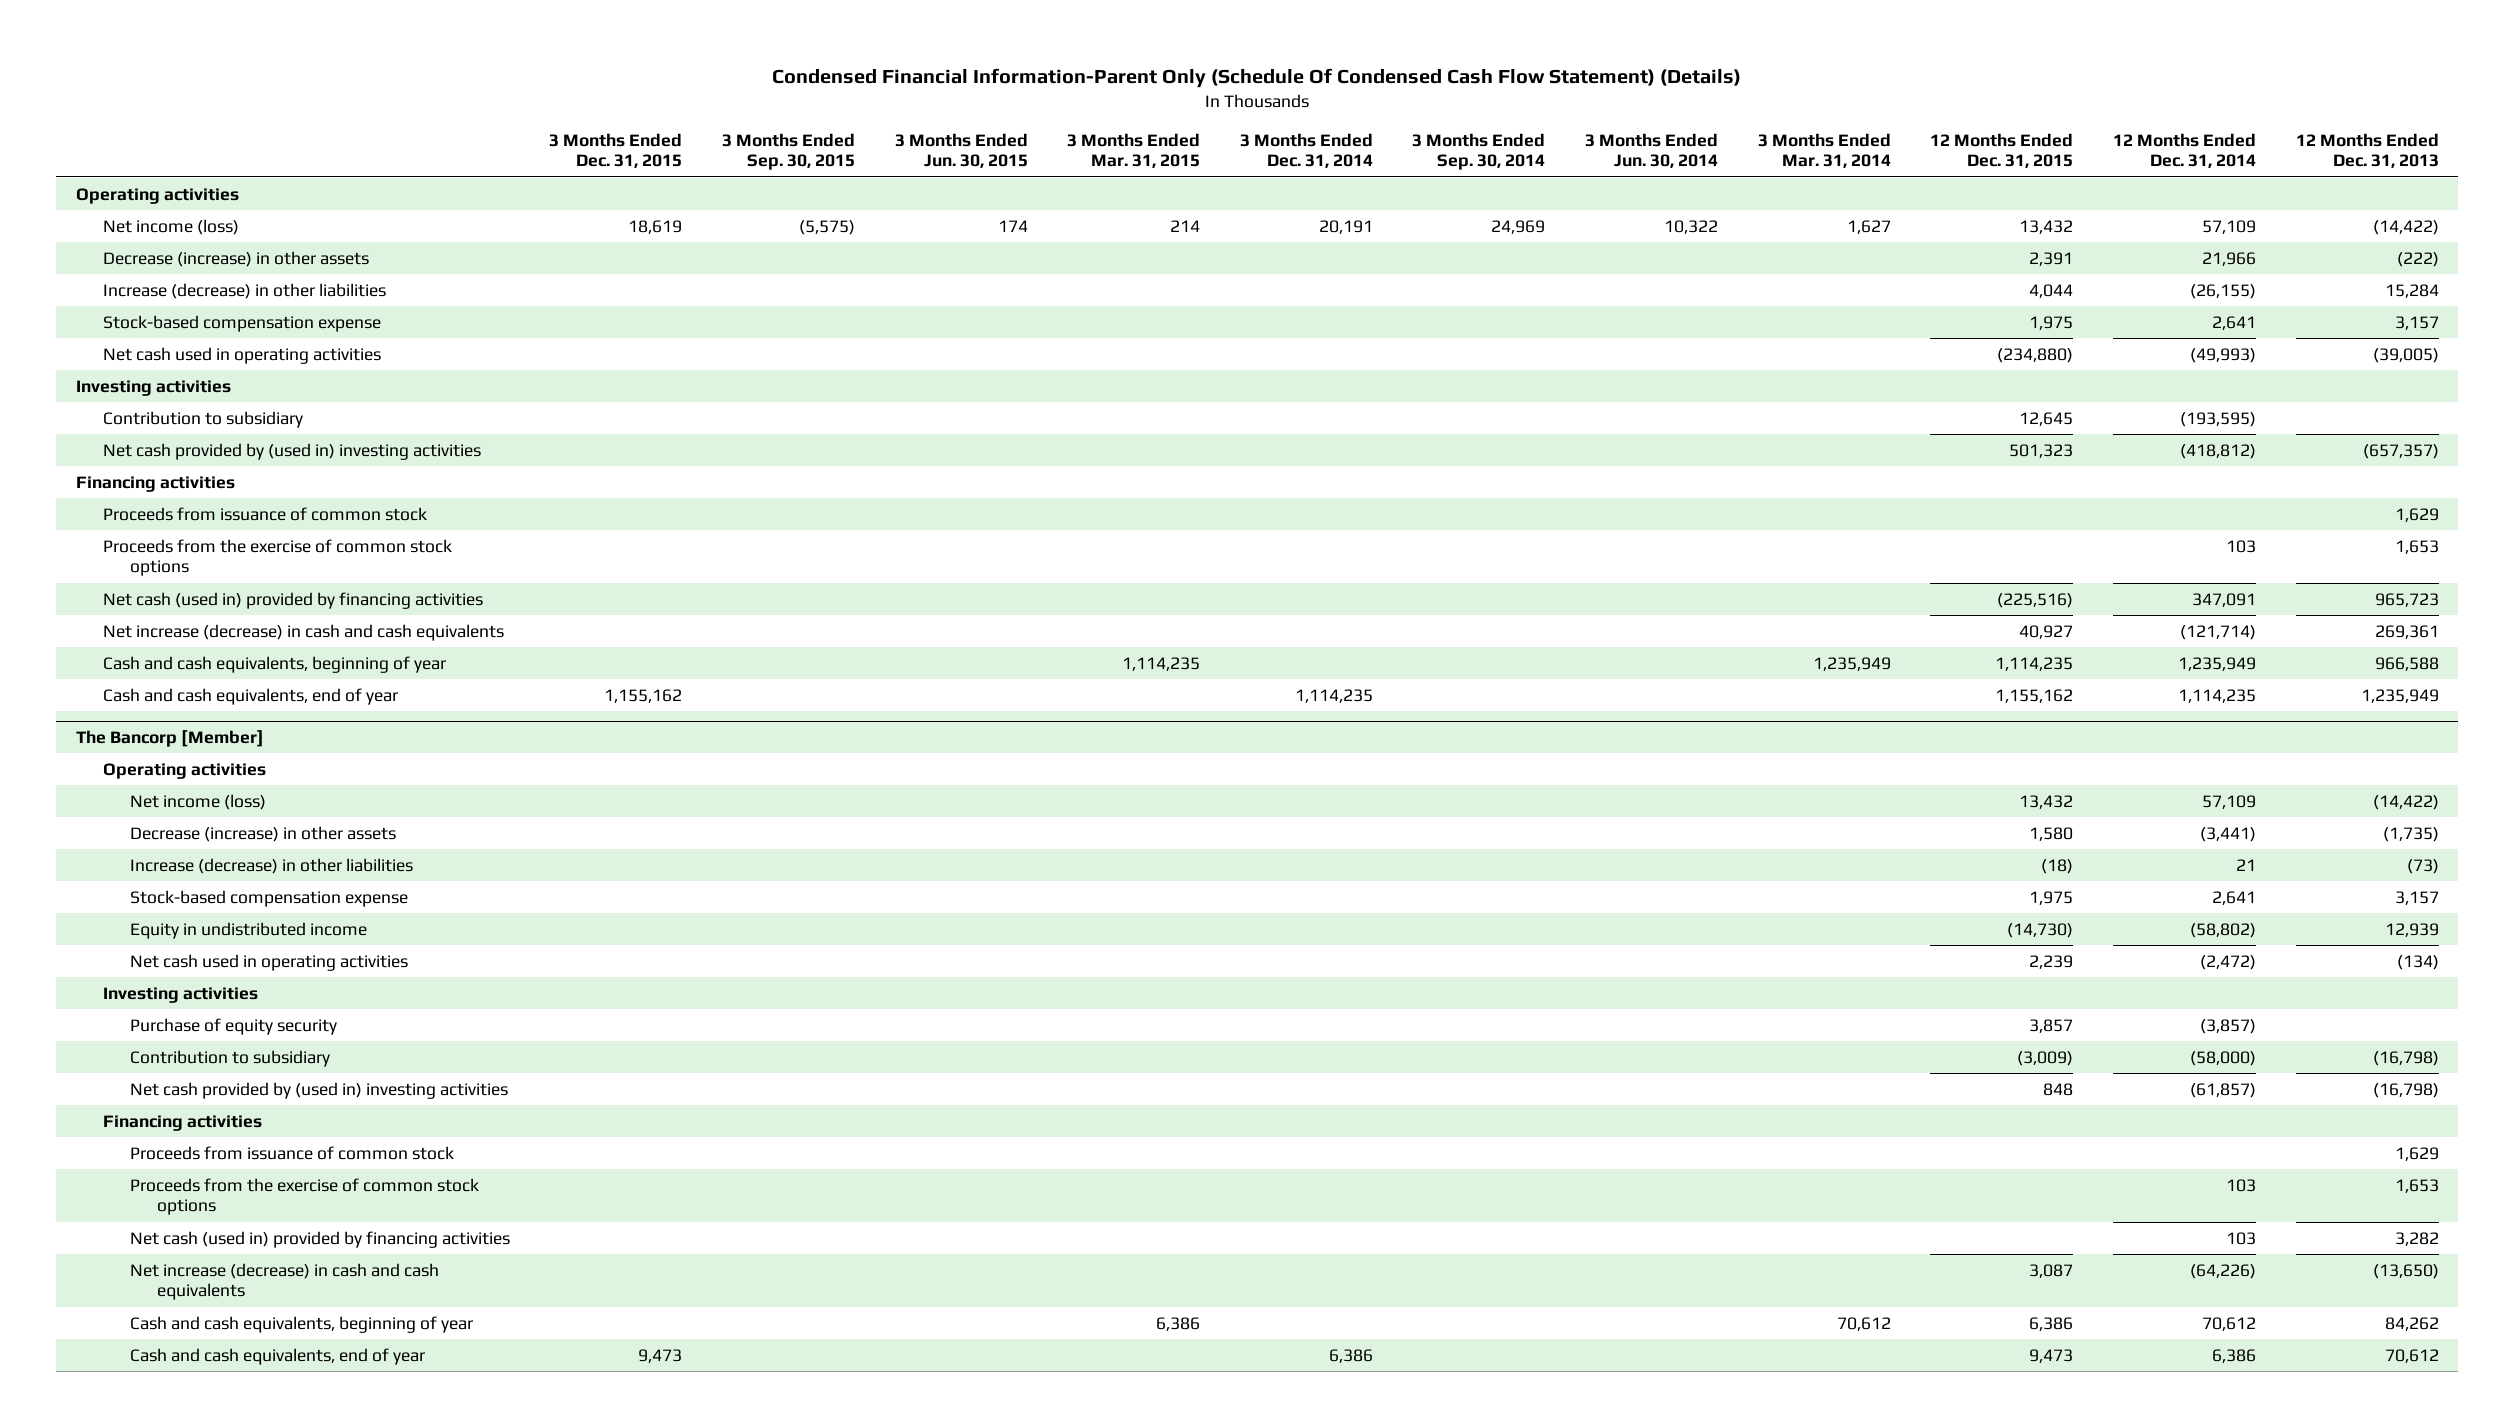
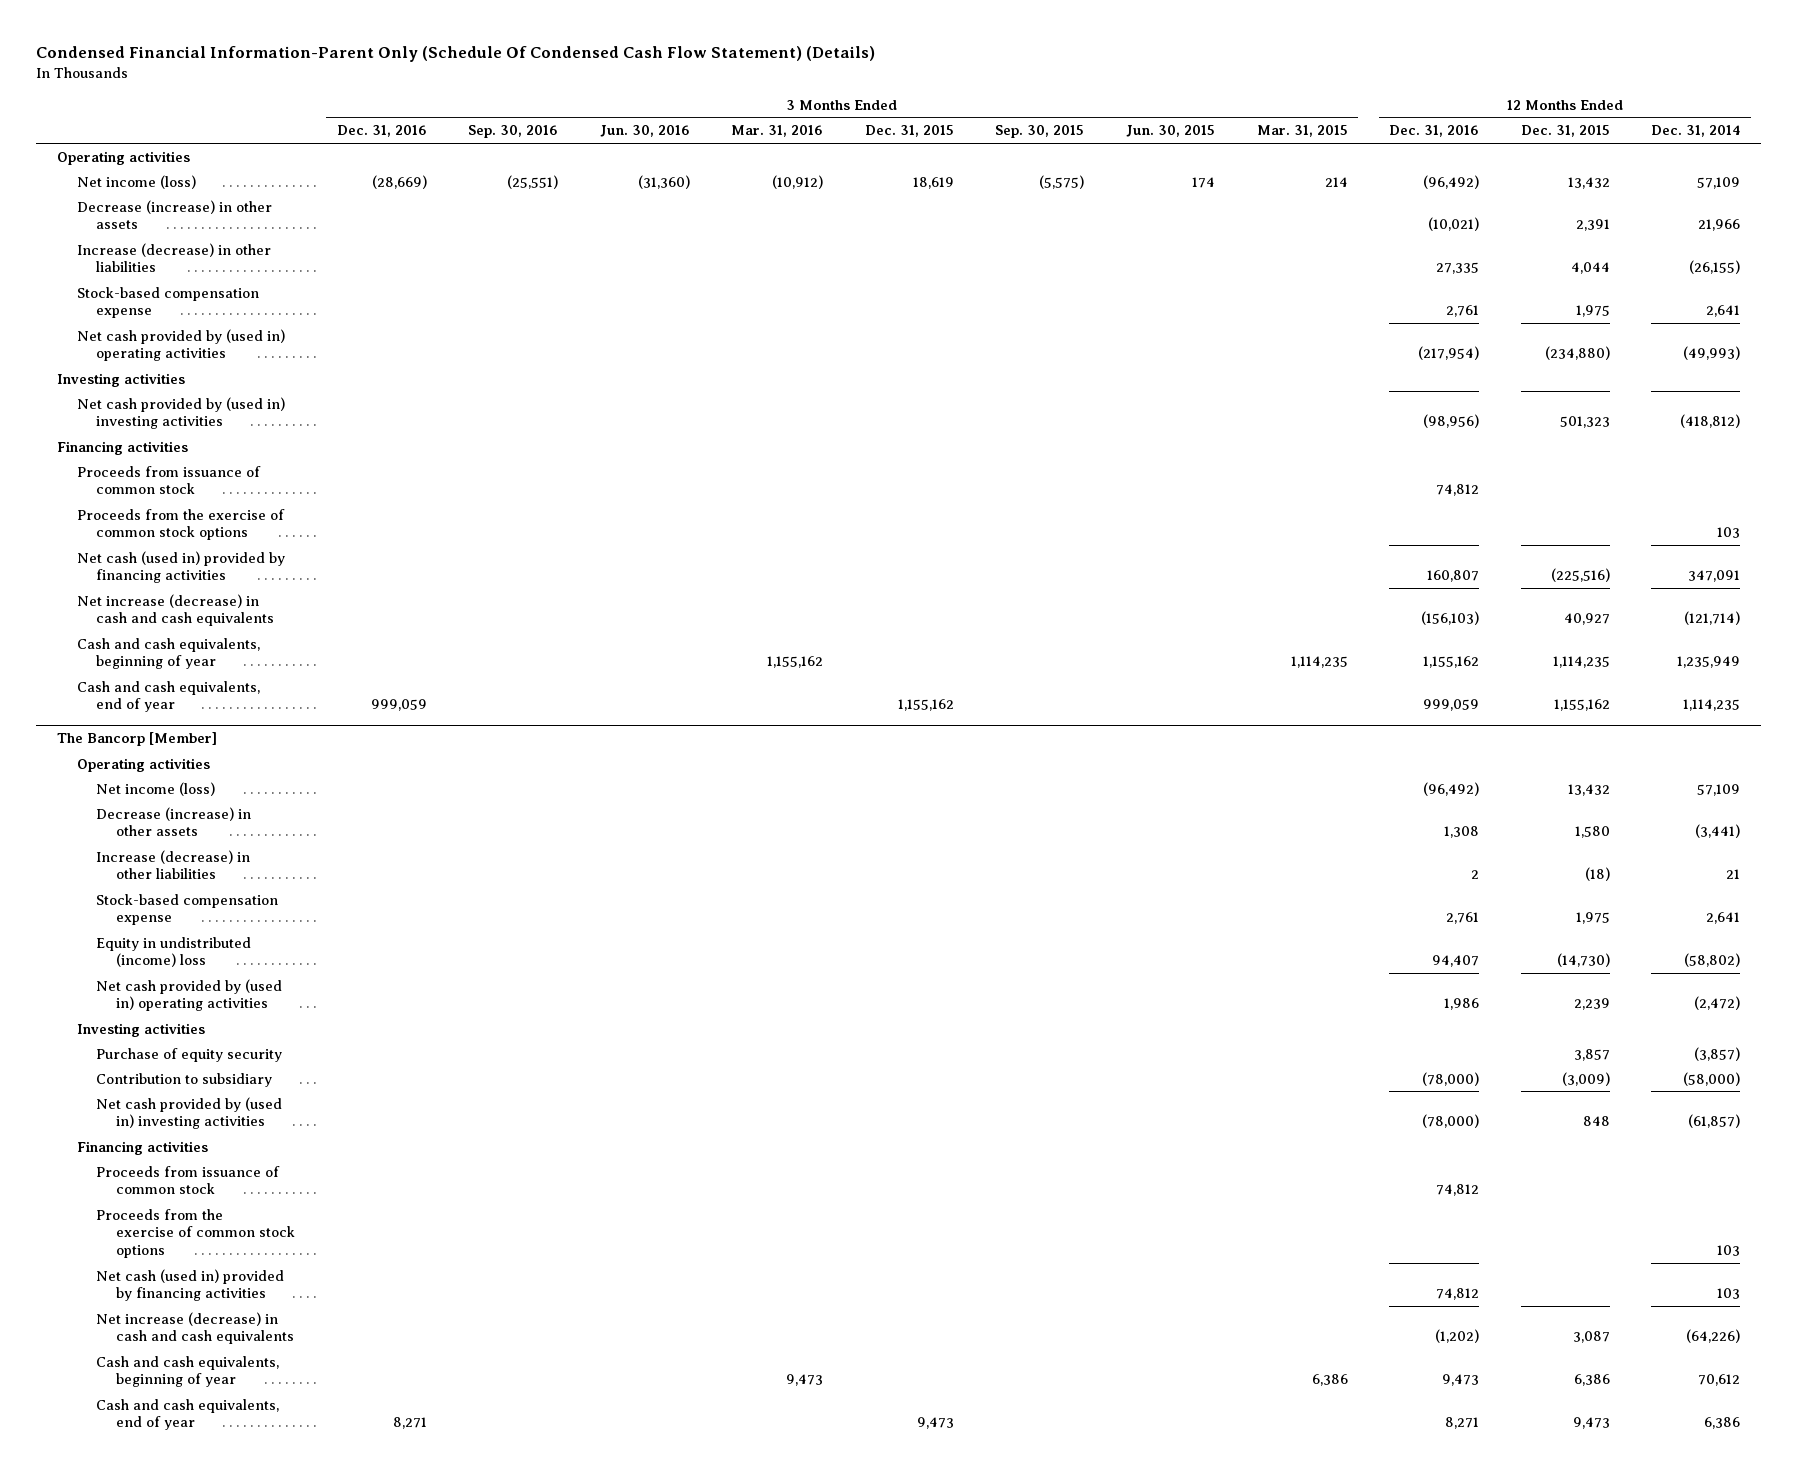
[1239,132,1373,169] 3 Months Ended Dec. 31, 2014 -> none
[1412,132,1546,171] 3 Months Ended Sep. 30, 2014 -> none
[1585,132,1719,169] 3 Months Ended Jun. 30, 2014 -> none
[1757,132,1891,169] 3 Months Ended Mar. 31, 2014 -> none
[2295,132,2439,169] 12 Months Ended Dec. 31, 2013 -> none
none -> [336,125,427,138] Dec. 31, 2016
none -> [468,125,559,139] Sep. 30, 2016
none -> [599,125,690,138] Jun. 30, 2016
none -> [731,125,824,138] Mar. 31, 2016
none -> [1389,125,1480,138] Dec. 31, 2016
[102,346,381,364] Net cash used in operating activities -> [76,328,285,362] Net cash provided by (used in) operating activities
[102,410,303,428] Contribution to subsidiary -> none
[129,921,367,939] Equity in undistributed income -> [96,936,252,968] Equity in undistributed (income) loss
[129,953,408,971] Net cash used in operating activities -> [96,978,283,1012] Net cash provided by (used in) operating activities

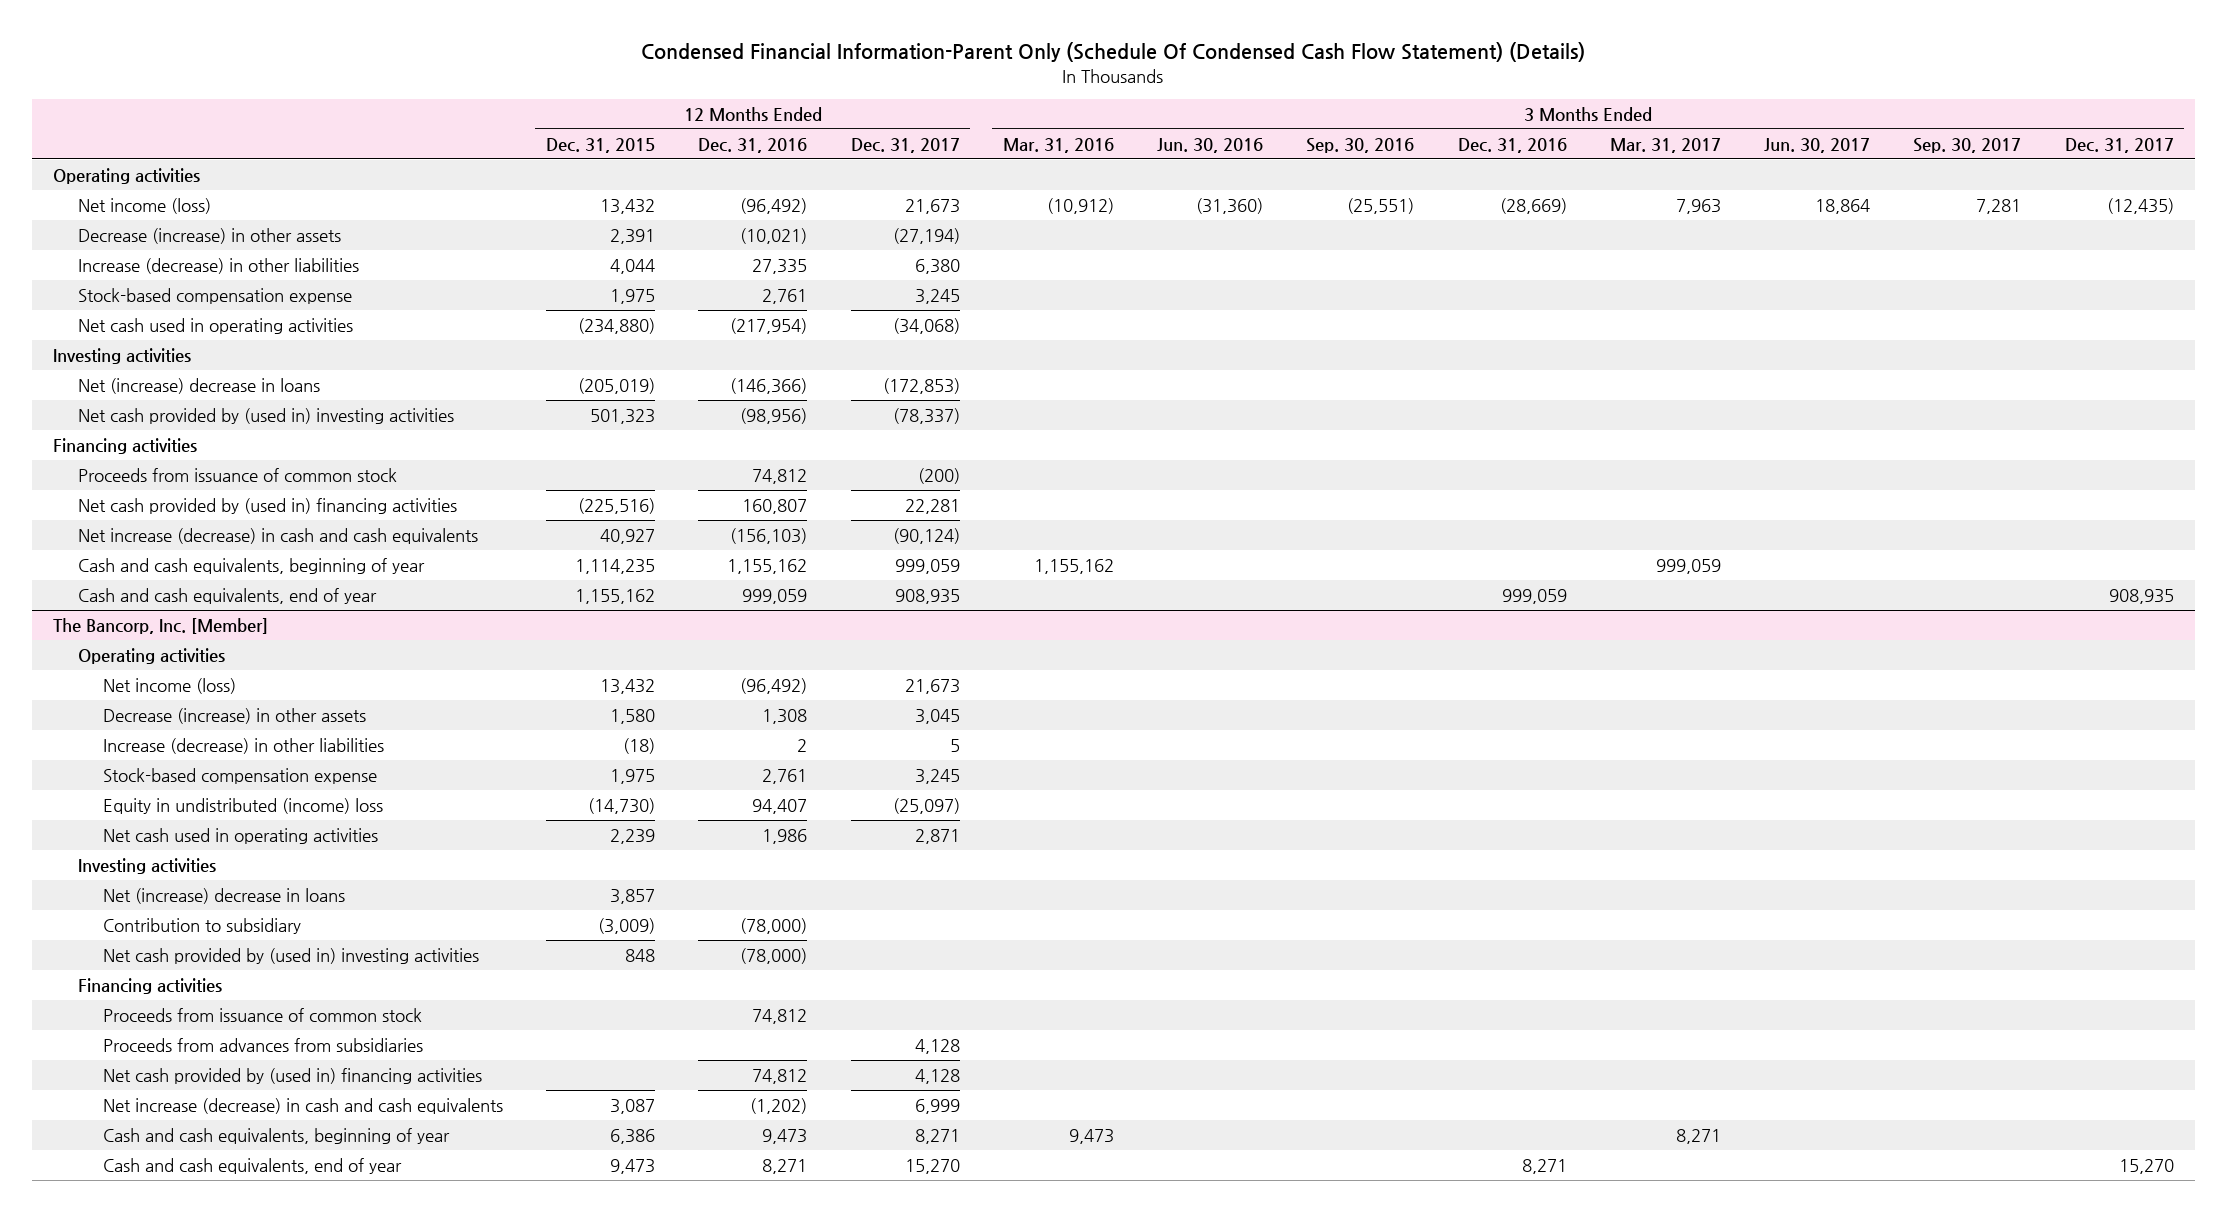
[864,125,954,138] Dec. 31, 2015 -> none
[995,125,1085,139] Sep. 30, 2015 -> none
[1126,125,1216,138] Jun. 30, 2015 -> none
[1256,125,1348,138] Mar. 31, 2015 -> none
[1651,125,1741,138] Dec. 31, 2014 -> none
none -> [850,137,960,153] Dec. 31, 2017
none -> [1609,137,1721,153] Mar. 31, 2017
none -> [1764,137,1871,153] Jun. 30, 2017
none -> [1913,137,2022,153] Sep. 30, 2017
none -> [2064,137,2174,153] Dec. 31, 2017
[76,328,285,362] Net cash provided by (used in) operating activities -> [78,317,354,334] Net cash used in operating activities
none -> [78,377,321,394] Net (increase) decrease in loans
[76,508,285,541] Proceeds from the exercise of common stock options -> none
[76,550,285,584] Net cash (used in) provided by financing activities -> [78,497,458,514] Net cash provided by (used in) financing activities
[56,732,217,747] The Bancorp [Member] -> [53,617,269,634] The Bancorp, Inc. [Member]
[96,978,283,1012] Net cash provided by (used in) operating activities -> [102,827,378,844] Net cash used in operating activities
[96,1047,283,1062] Purchase of equity security -> [102,887,345,904] Net (increase) decrease in loans
[96,1208,296,1259] Proceeds from the exercise of common stock options -> none
none -> [102,1037,423,1052] Proceeds from advances from subsidiaries
[96,1268,285,1302] Net cash (used in) provided by financing activities -> [102,1067,482,1084] Net cash provided by (used in) financing activities

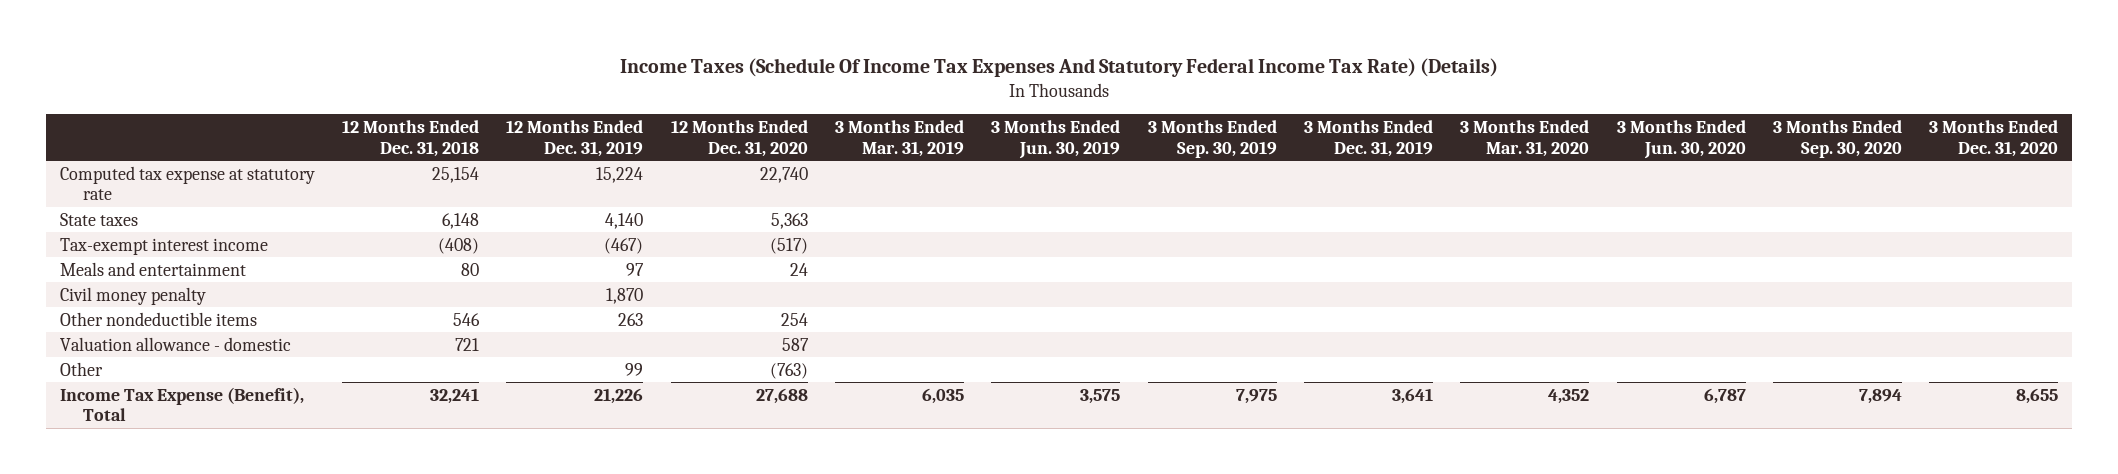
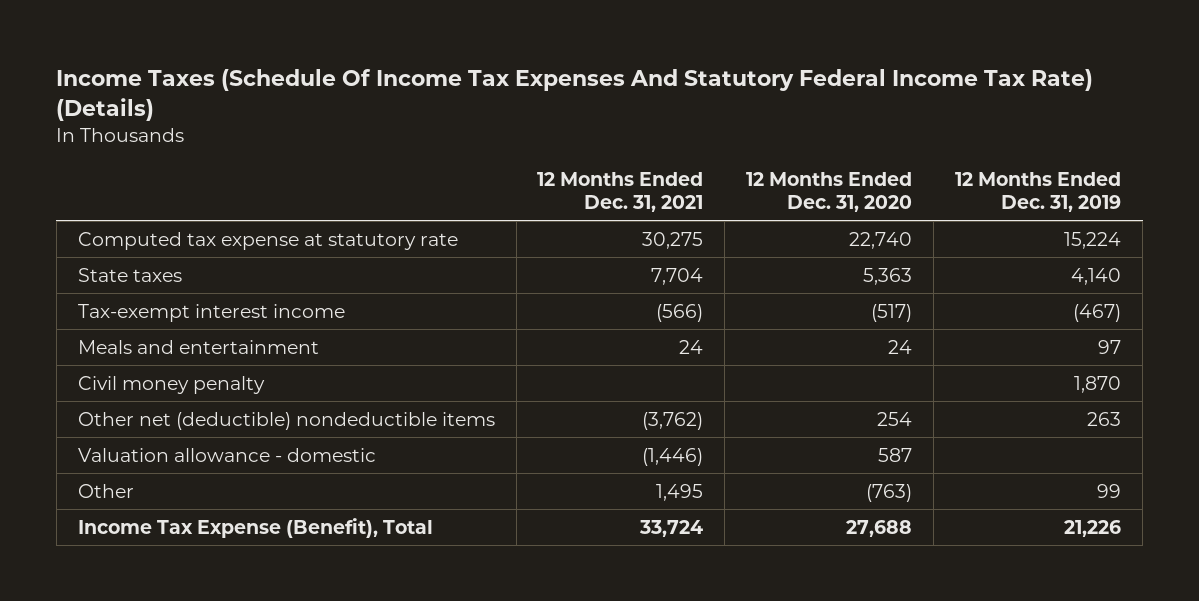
[342,120,480,157] 12 Months Ended Dec. 31, 2018 -> none
[835,120,965,157] 3 Months Ended Mar. 31, 2019 -> none
[991,120,1121,159] 3 Months Ended Jun. 30, 2019 -> none
[1147,120,1277,158] 3 Months Ended Sep. 30, 2019 -> none
[1303,120,1433,157] 3 Months Ended Dec. 31, 2019 -> none
[1460,120,1590,157] 3 Months Ended Mar. 31, 2020 -> none
[1616,120,1746,159] 3 Months Ended Jun. 30, 2020 -> none
[1772,120,1902,158] 3 Months Ended Sep. 30, 2020 -> none
[1929,120,2059,157] 3 Months Ended Dec. 31, 2020 -> none
none -> [537,171,704,212] 12 Months Ended Dec. 31, 2021
[59,311,257,326] Other nondeductible items -> [77,411,495,430] Other net (deductible) nondeductible items

